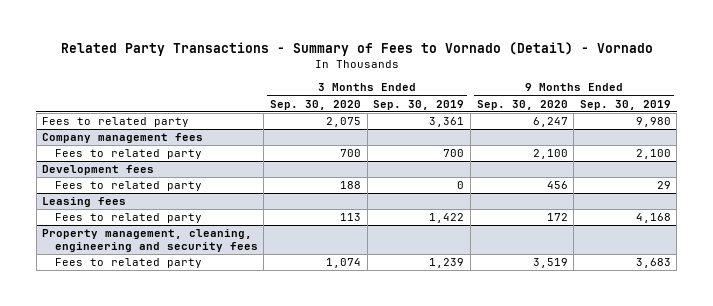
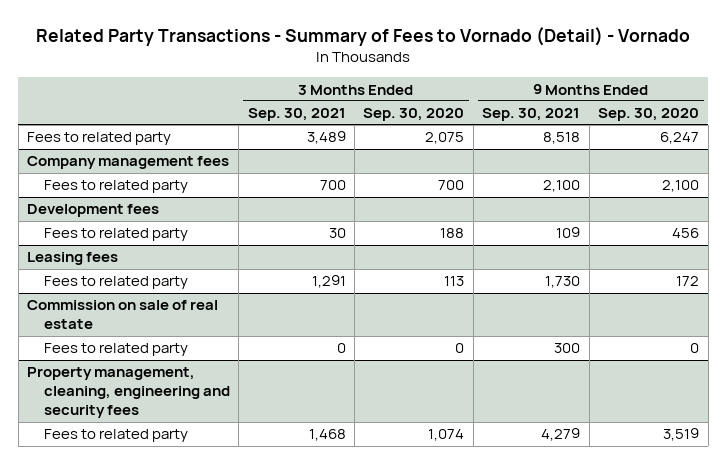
[373,99,465,110] Sep. 30, 2019 -> none
[579,99,671,110] Sep. 30, 2019 -> none
none -> [247,108,346,122] Sep. 30, 2021
none -> [482,108,581,122] Sep. 30, 2021
none -> [27,300,219,330] Commission on sale of real estate
none -> [43,343,188,357] Fees to related party

